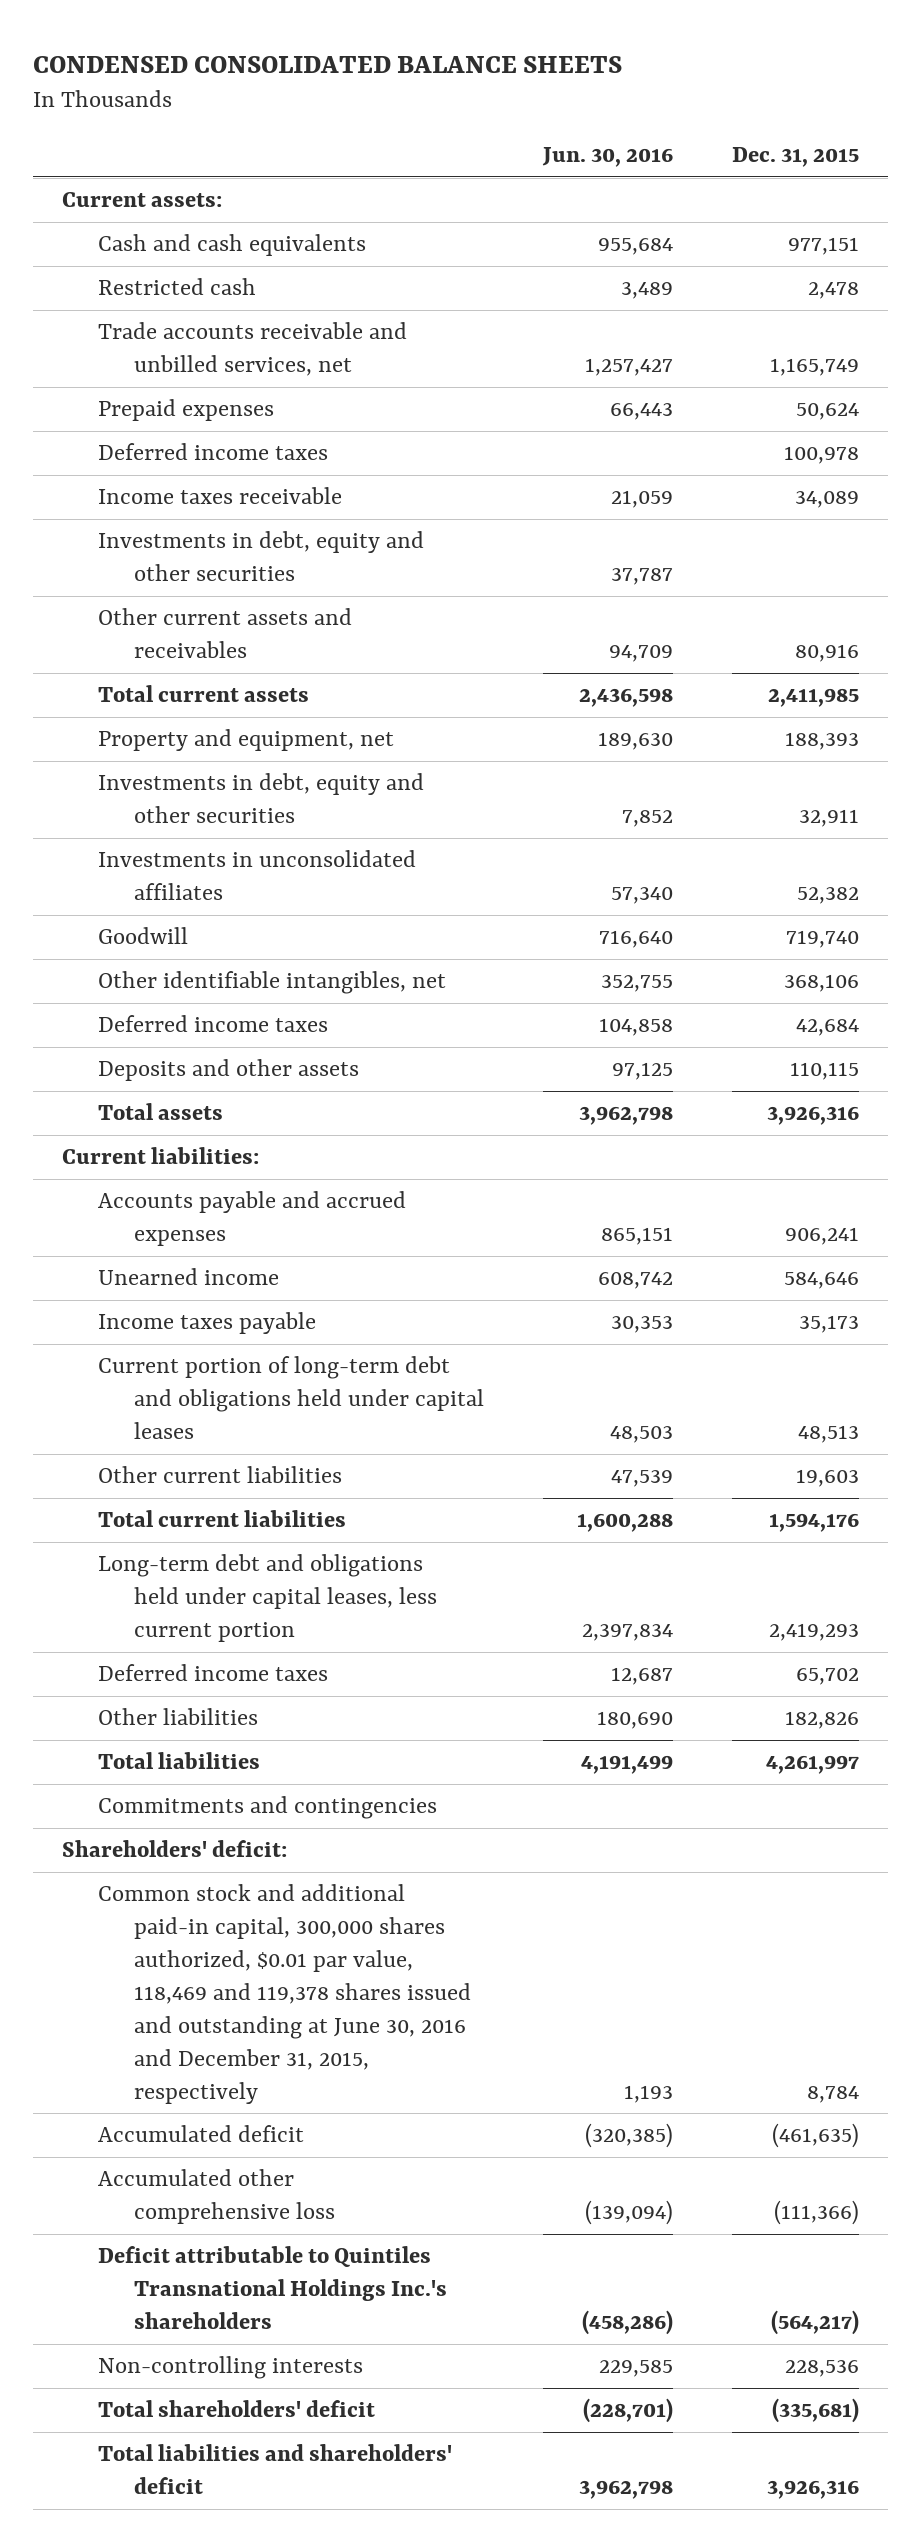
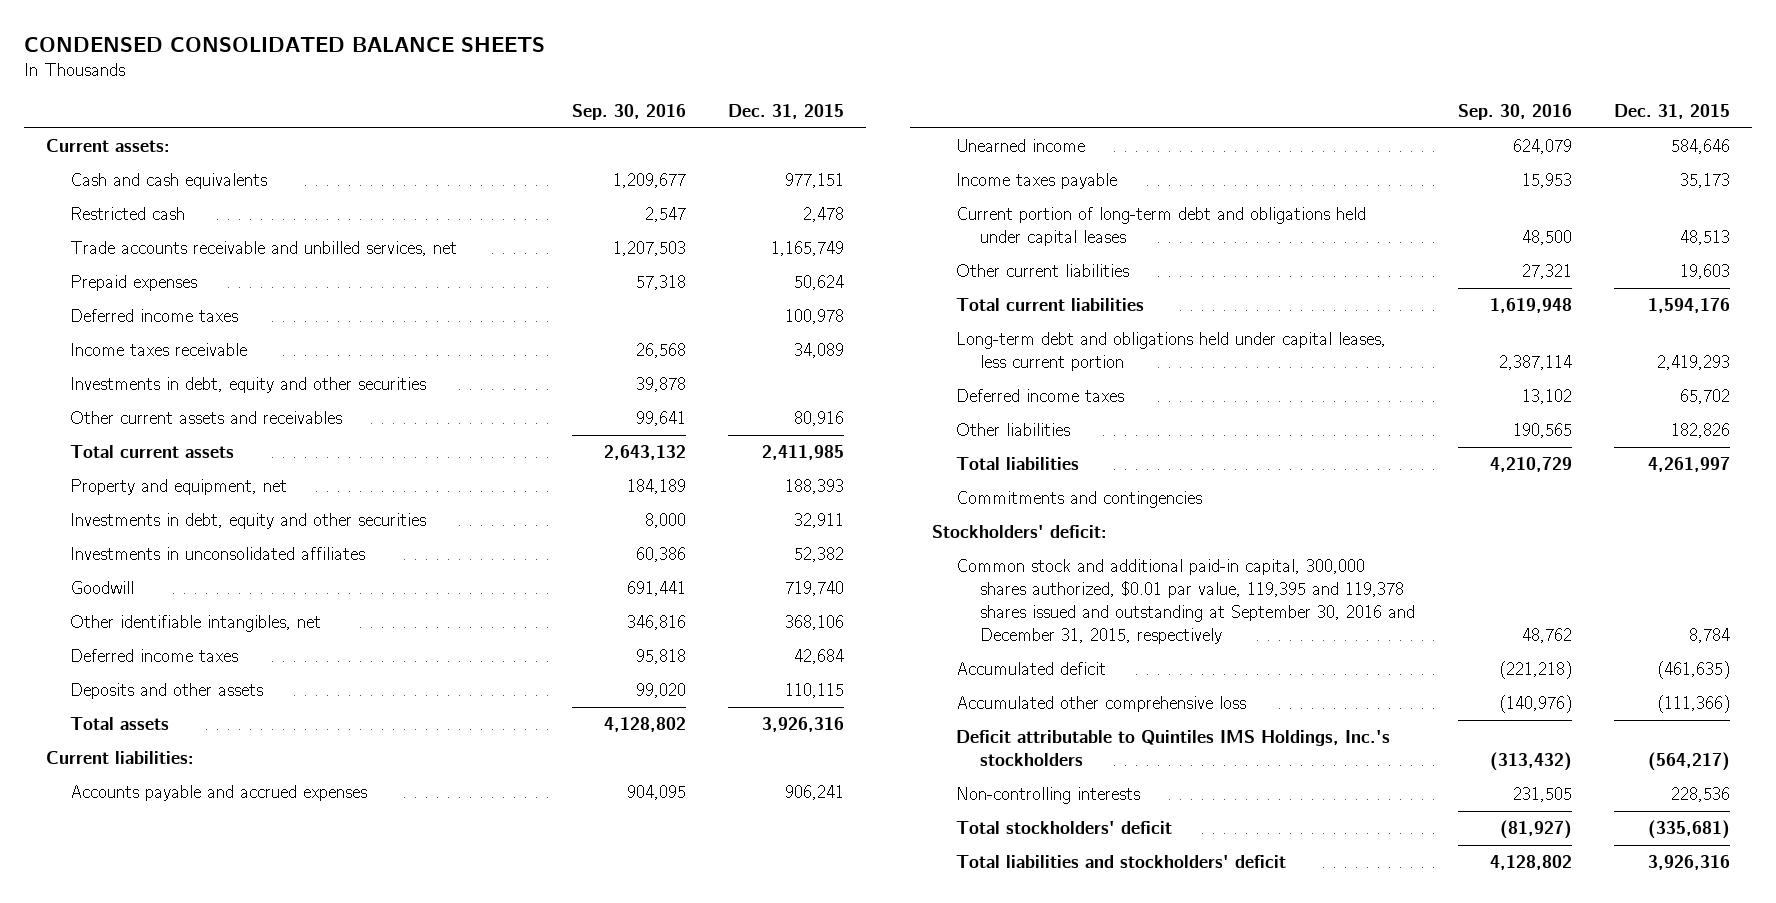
[542,146,674,167] Jun. 30, 2016 -> none
none -> [571,103,686,120] Sep. 30, 2016
[62,1840,288,1858] Shareholders' deficit: -> [931,524,1107,538] Stockholders' deficit:
[98,1884,472,2104] Common stock and additional paid-in capital, 300,000 shares authorized, $0.01 par value, 118,469 and 119,378 shares issued and outstanding at June 30, 2016 and December 31, 2015, respectively -> [955,558,1416,645] Common stock and additional paid-in capital, 300,000 shares authorized, $0.01 par value, 119,395 and 119,378 shares issued and outstanding at September 30, 2016 and December 31, 2015, respectively
[98,2246,448,2330] Deficit attributable to Quintiles Transnational Holdings Inc.'s shareholders -> [955,729,1390,767] Deficit attributable to Quintiles IMS Holdings, Inc.'s stockholders
[98,2400,376,2418] Total shareholders' deficit -> [955,820,1172,834] Total stockholders' deficit
[98,2444,453,2495] Total liabilities and shareholders' deficit -> [955,854,1286,868] Total liabilities and stockholders' deficit

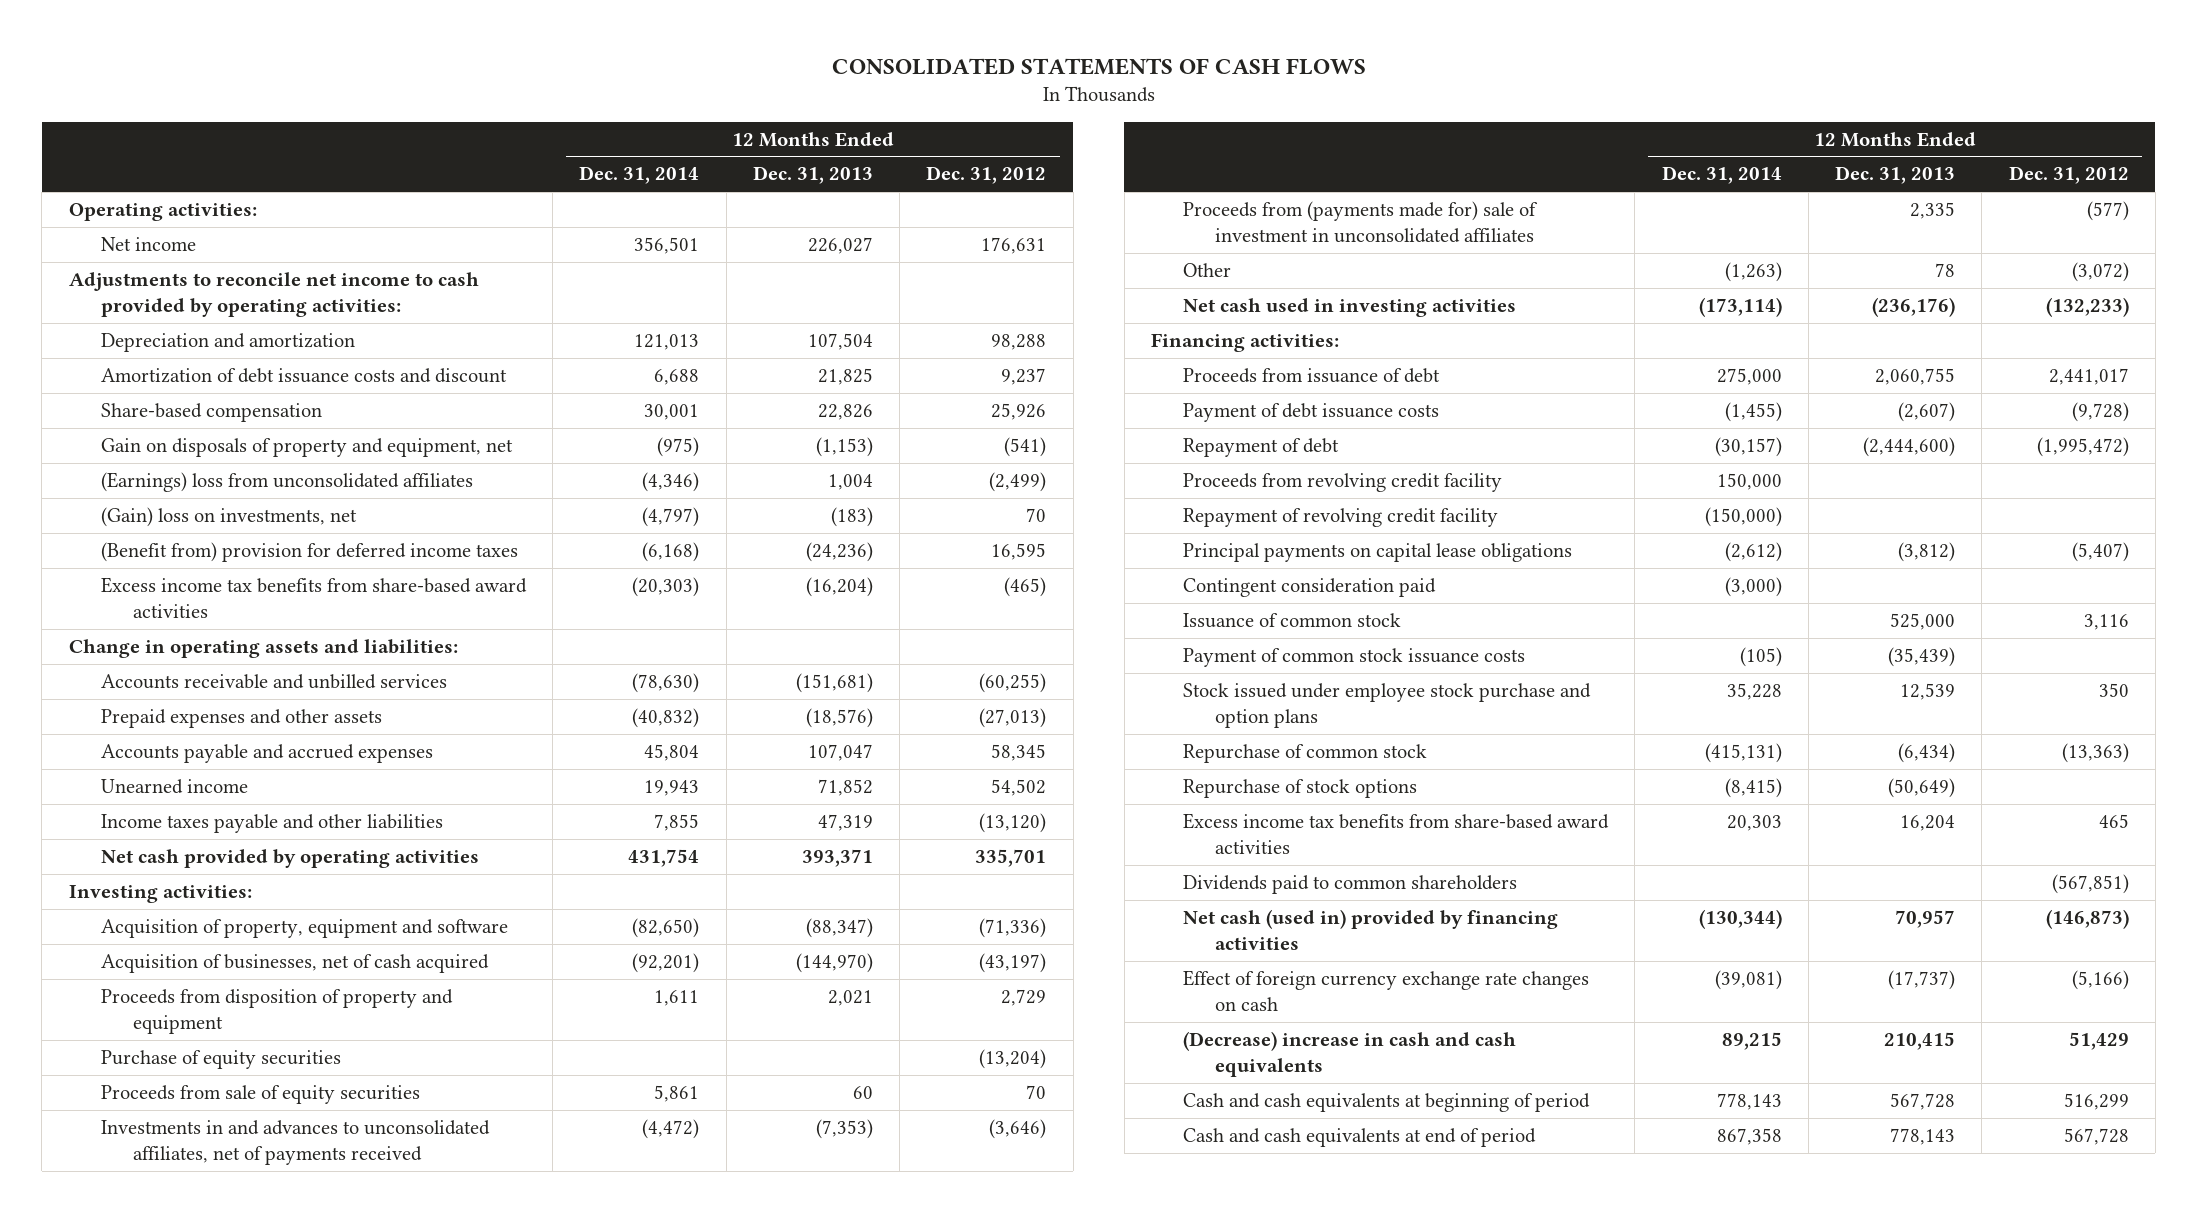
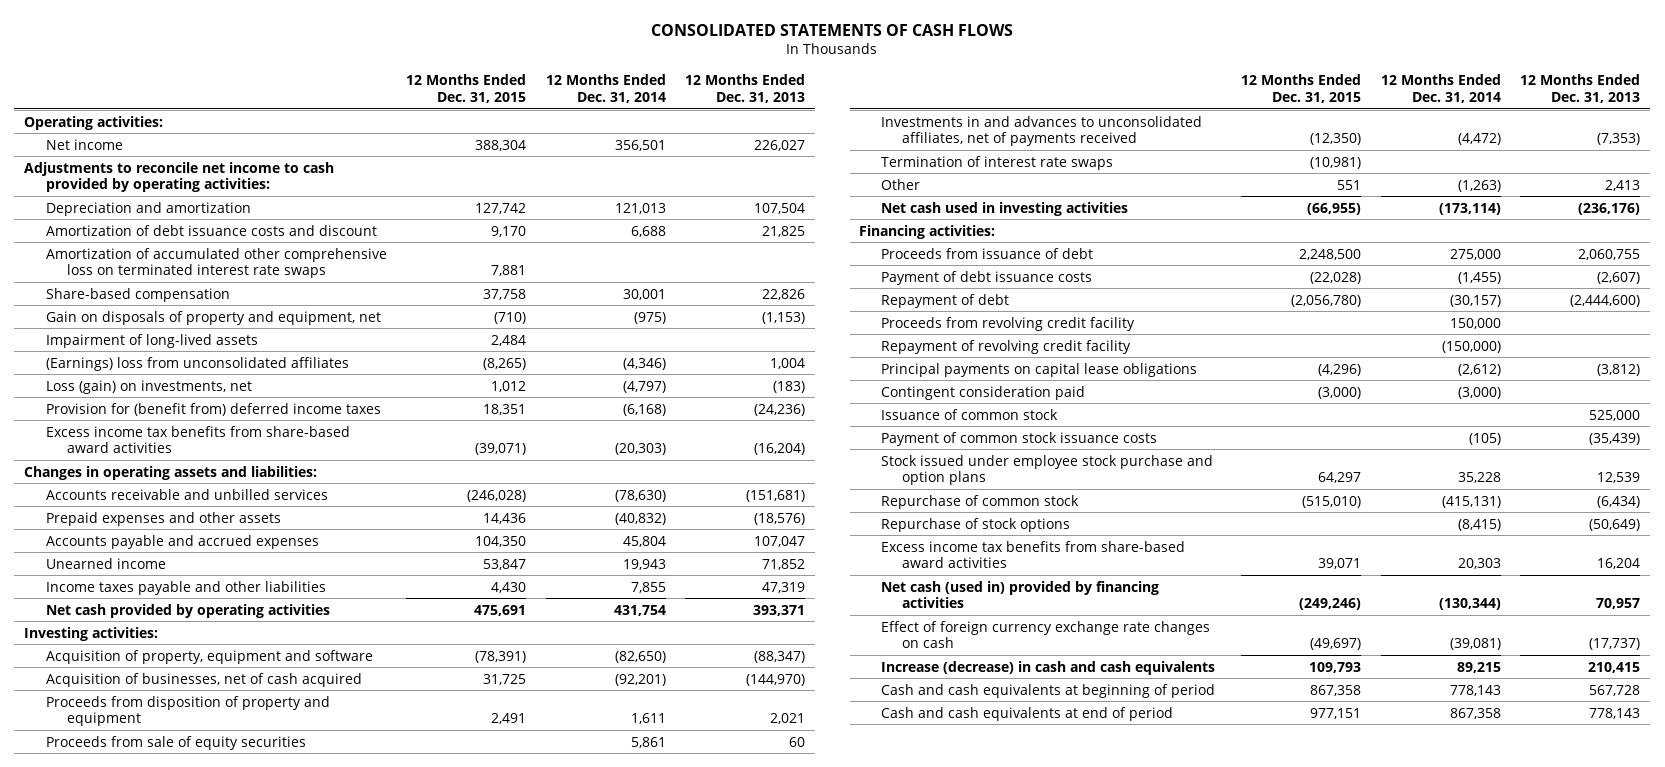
[926,166,1047,185] Dec. 31, 2012 -> none
none -> [406,73,527,103] 12 Months Ended Dec. 31, 2015
none -> [45,247,387,279] Amortization of accumulated other comprehensive loss on terminated interest rate swaps
none -> [45,333,258,348] Impairment of long-lived assets
[100,506,357,527] (Gain) loss on investments, net -> [45,379,252,394] Loss (gain) on investments, net
[100,541,518,562] (Benefit from) provision for deferred income taxes -> [45,402,381,416] Provision for (benefit from) deferred income taxes
[68,638,458,658] Change in operating assets and liabilities: -> [24,465,318,480] Changes in operating assets and liabilities:
[100,1049,341,1069] Purchase of equity securities -> none
[1183,200,1539,243] Proceeds from (payments made for) sale of investment in unconsolidated affiliates -> none
none -> [880,155,1113,170] Termination of interest rate swaps
[1935,262,1956,277] 78 -> [1605,179,1641,191] 2,413
[1183,874,1518,894] Dividends paid to common shareholders -> none
[1183,1030,1517,1077] (Decrease) increase in cash and cash equivalents -> [880,660,1215,675] Increase (decrease) in cash and cash equivalents

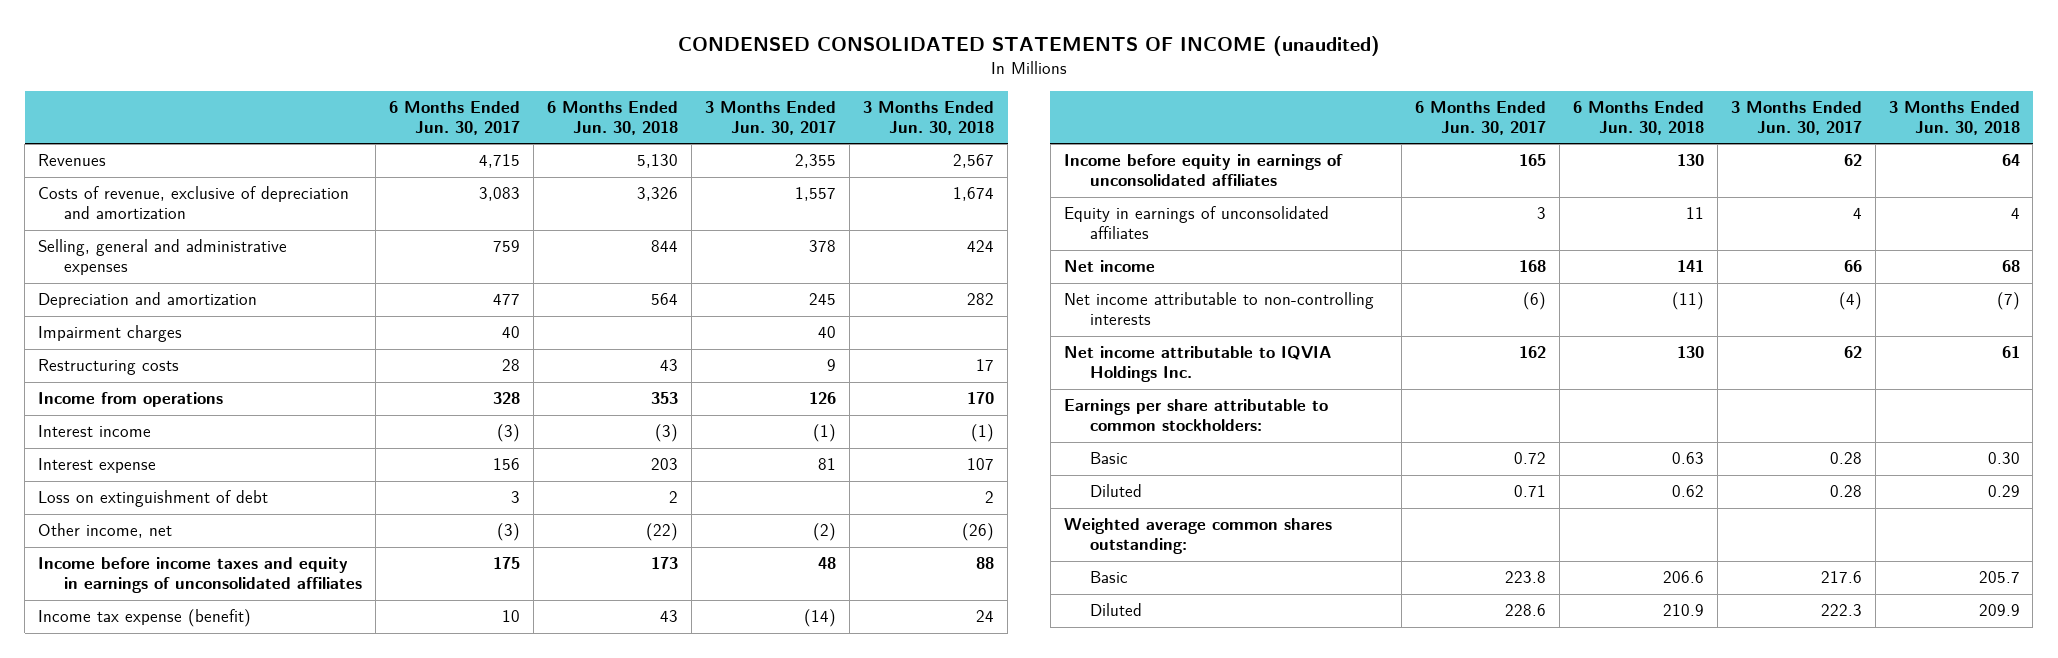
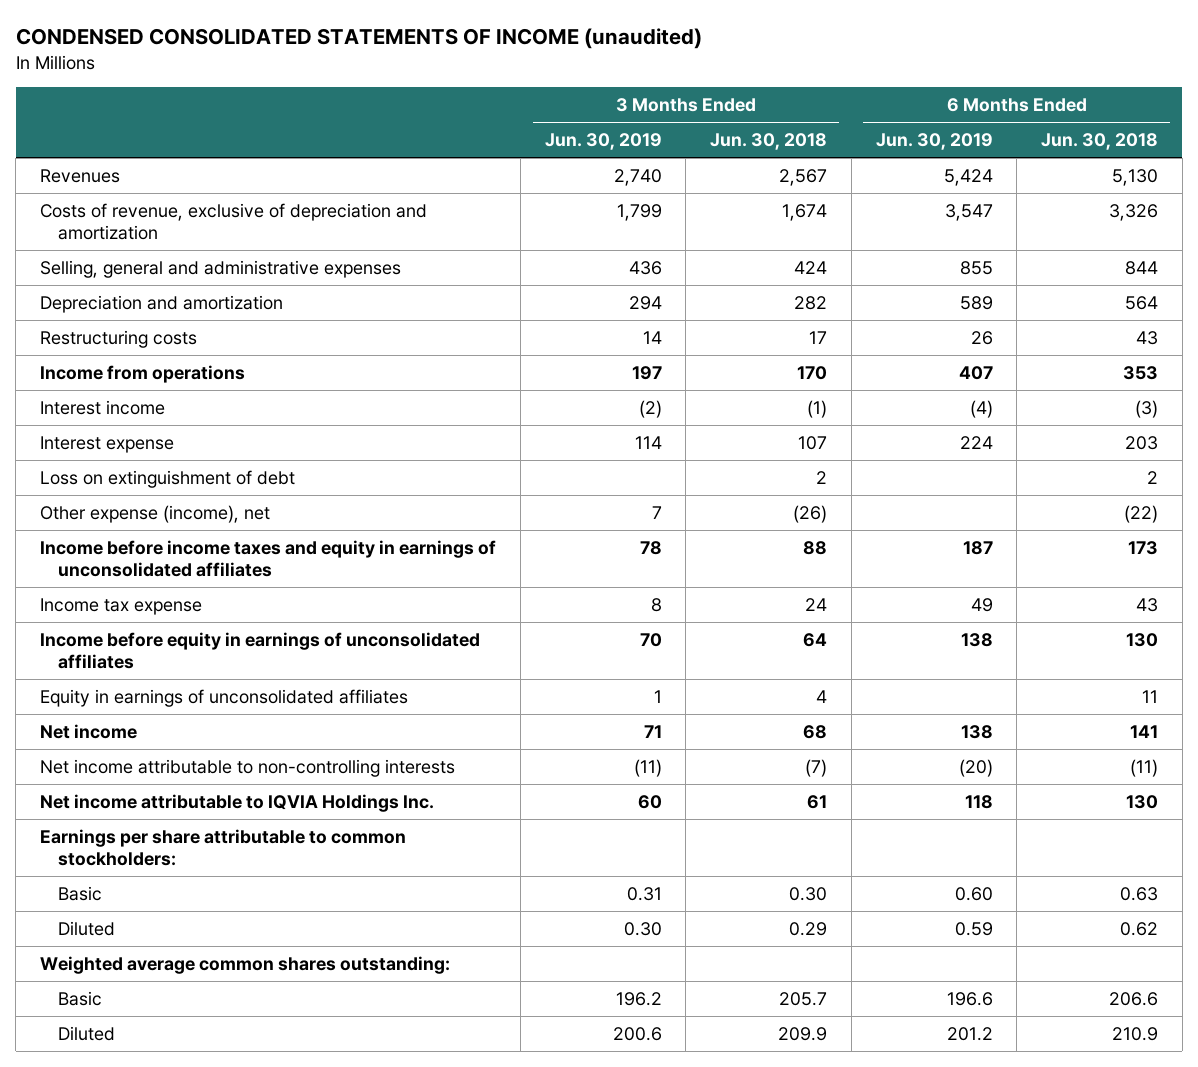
[389,101,521,135] 6 Months Ended Jun. 30, 2017 -> none
[705,101,837,135] 3 Months Ended Jun. 30, 2017 -> none
none -> [544,133,662,151] Jun. 30, 2019
none -> [875,133,993,151] Jun. 30, 2019
[38,325,183,343] Impairment charges -> none
[38,523,173,539] Other income, net -> [40,505,271,524] Other expense (income), net
[38,609,252,628] Income tax expense (benefit) -> [40,598,203,616] Income tax expense

